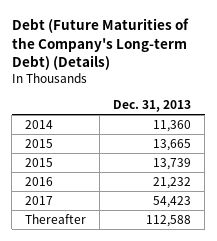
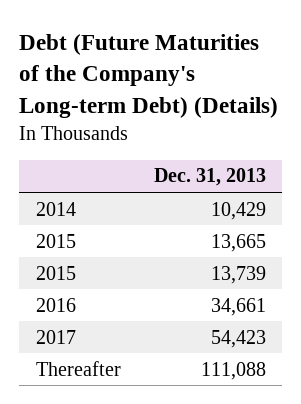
[153,119,192,132] 11,360 -> [210,201,266,220] 10,429
[153,176,192,189] 21,232 -> [210,297,266,316] 34,661
[146,214,192,227] 112,588 -> [200,361,266,380] 111,088

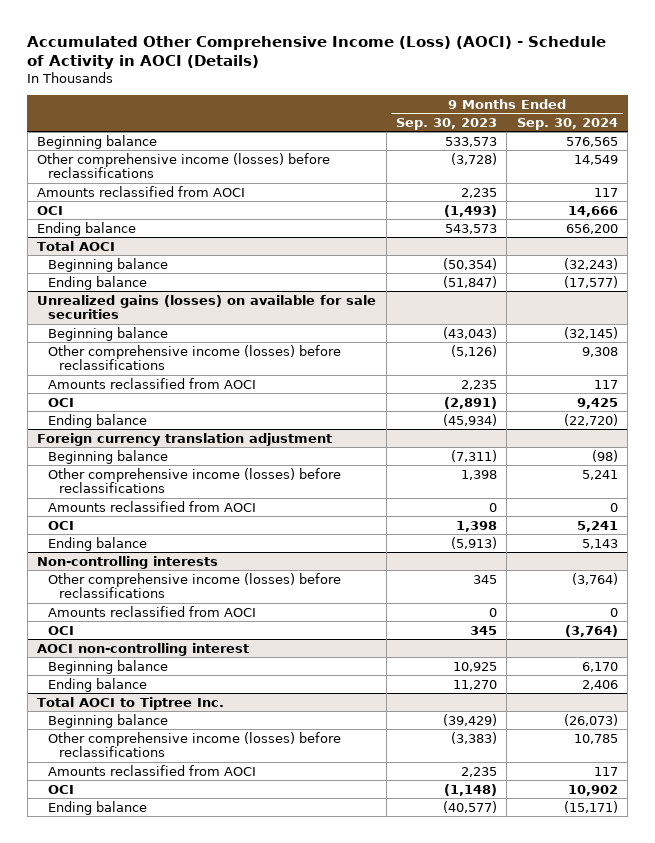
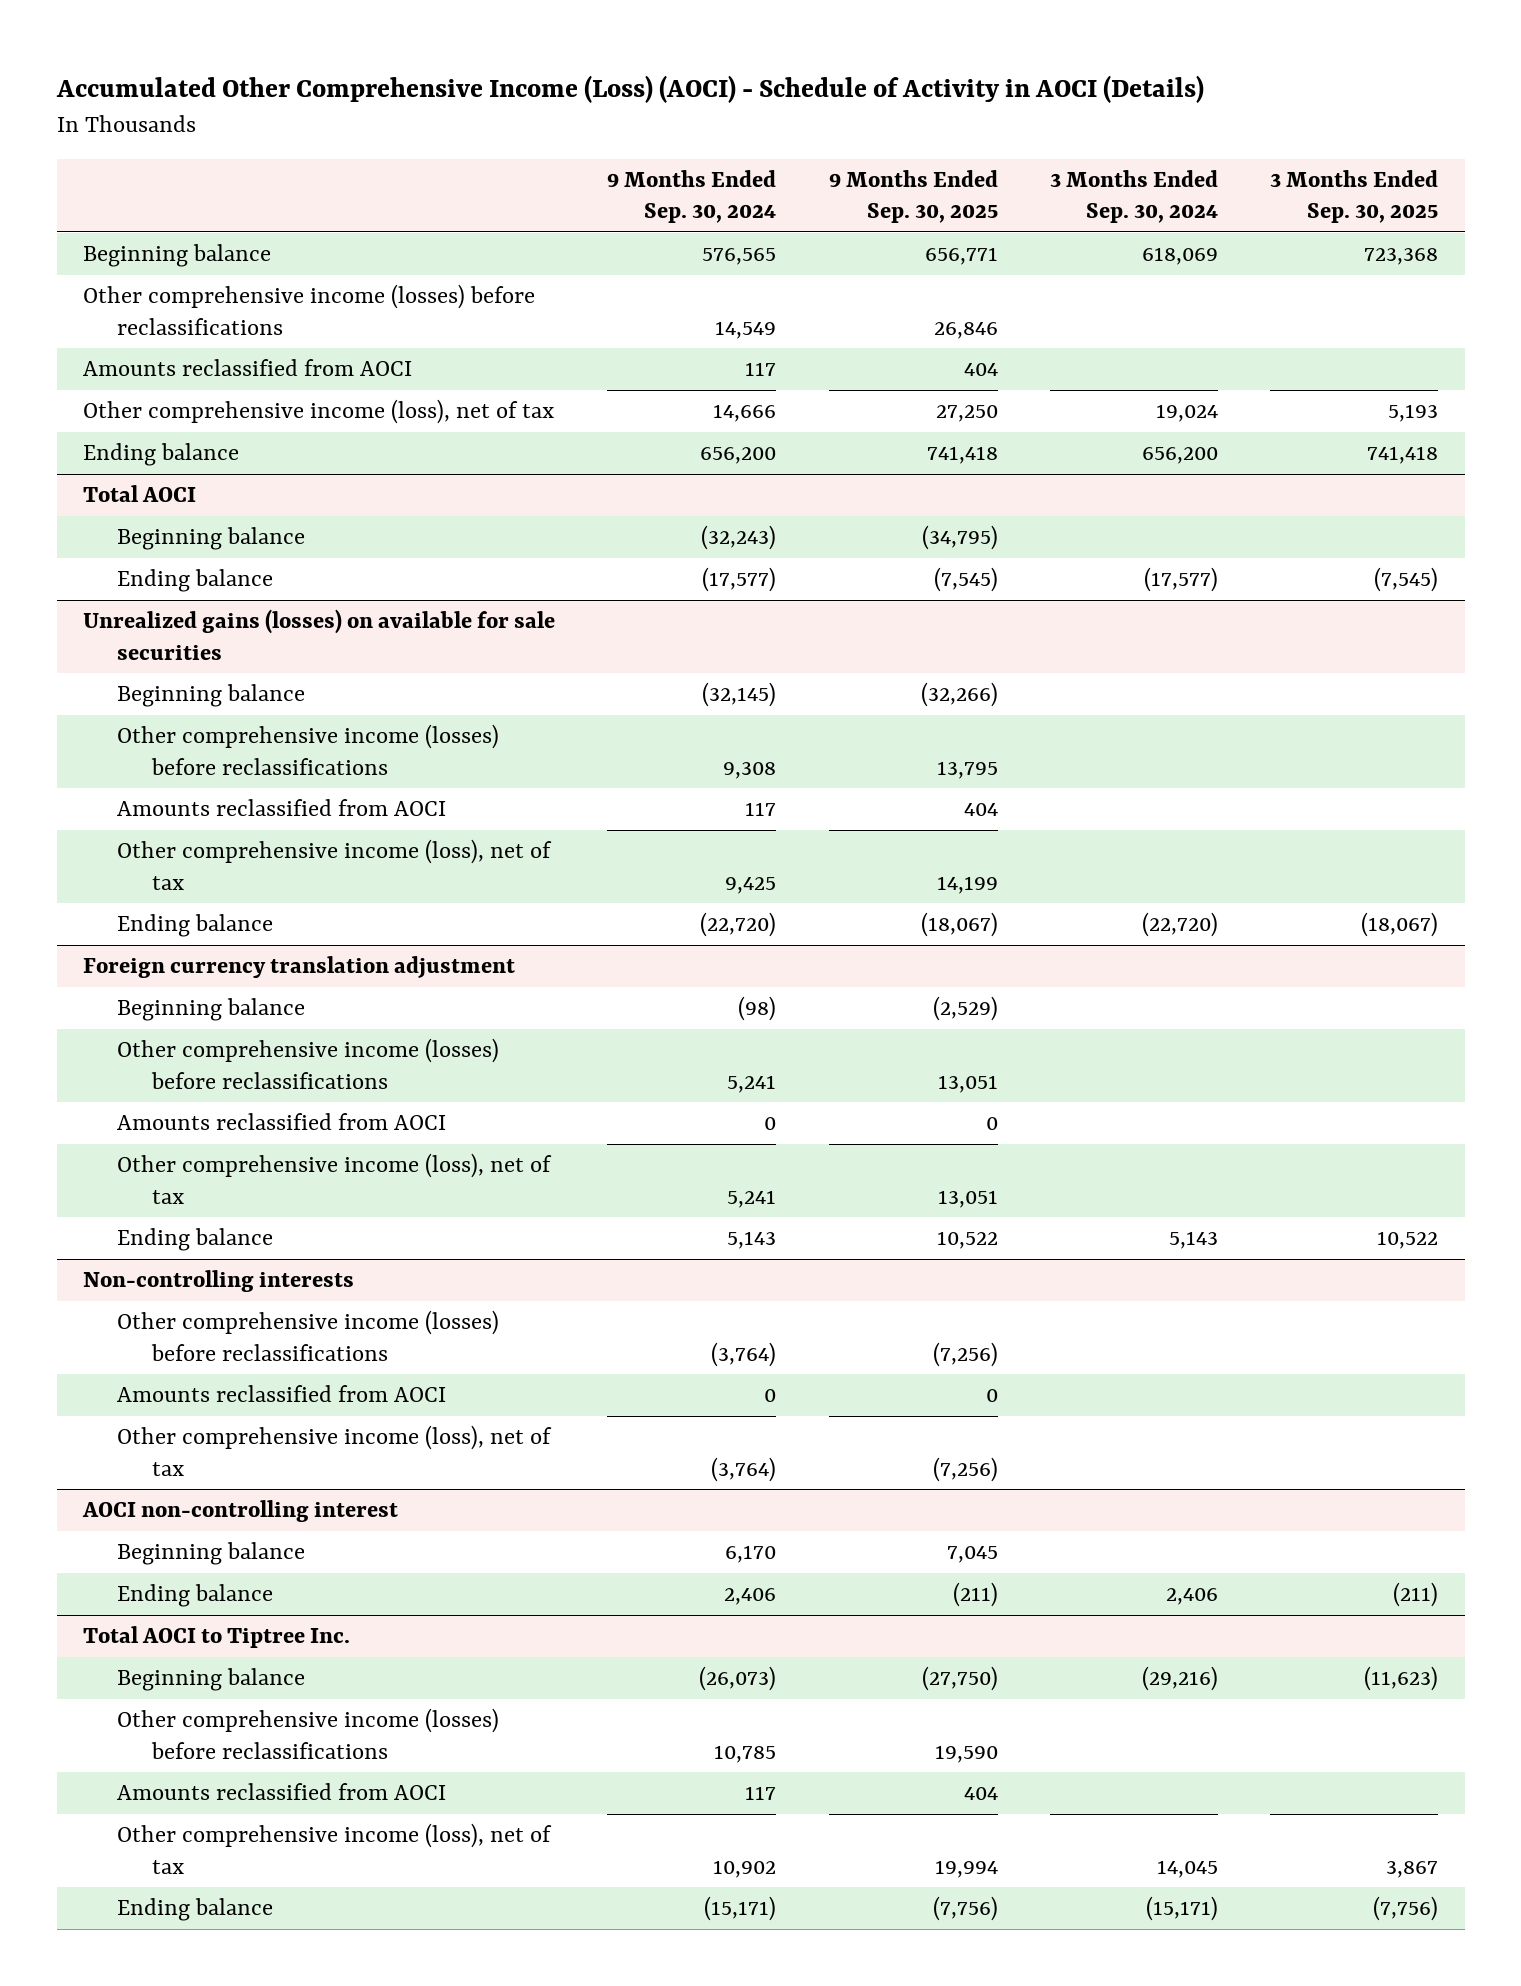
[395,117,497,130] Sep. 30, 2023 -> none
none -> [828,169,998,224] 9 Months Ended Sep. 30, 2025
none -> [1049,169,1218,224] 3 Months Ended Sep. 30, 2024
none -> [1270,169,1439,224] 3 Months Ended Sep. 30, 2025
[37,205,64,215] OCI -> [82,399,554,425] Other comprehensive income (loss), net of tax
[48,397,75,407] OCI -> [117,839,553,890] Other comprehensive income (loss), net of tax
[48,520,75,530] OCI -> [117,1153,553,1204] Other comprehensive income (loss), net of tax
[48,625,75,635] OCI -> [117,1425,553,1476] Other comprehensive income (loss), net of tax
[48,784,75,794] OCI -> [117,1823,553,1874] Other comprehensive income (loss), net of tax

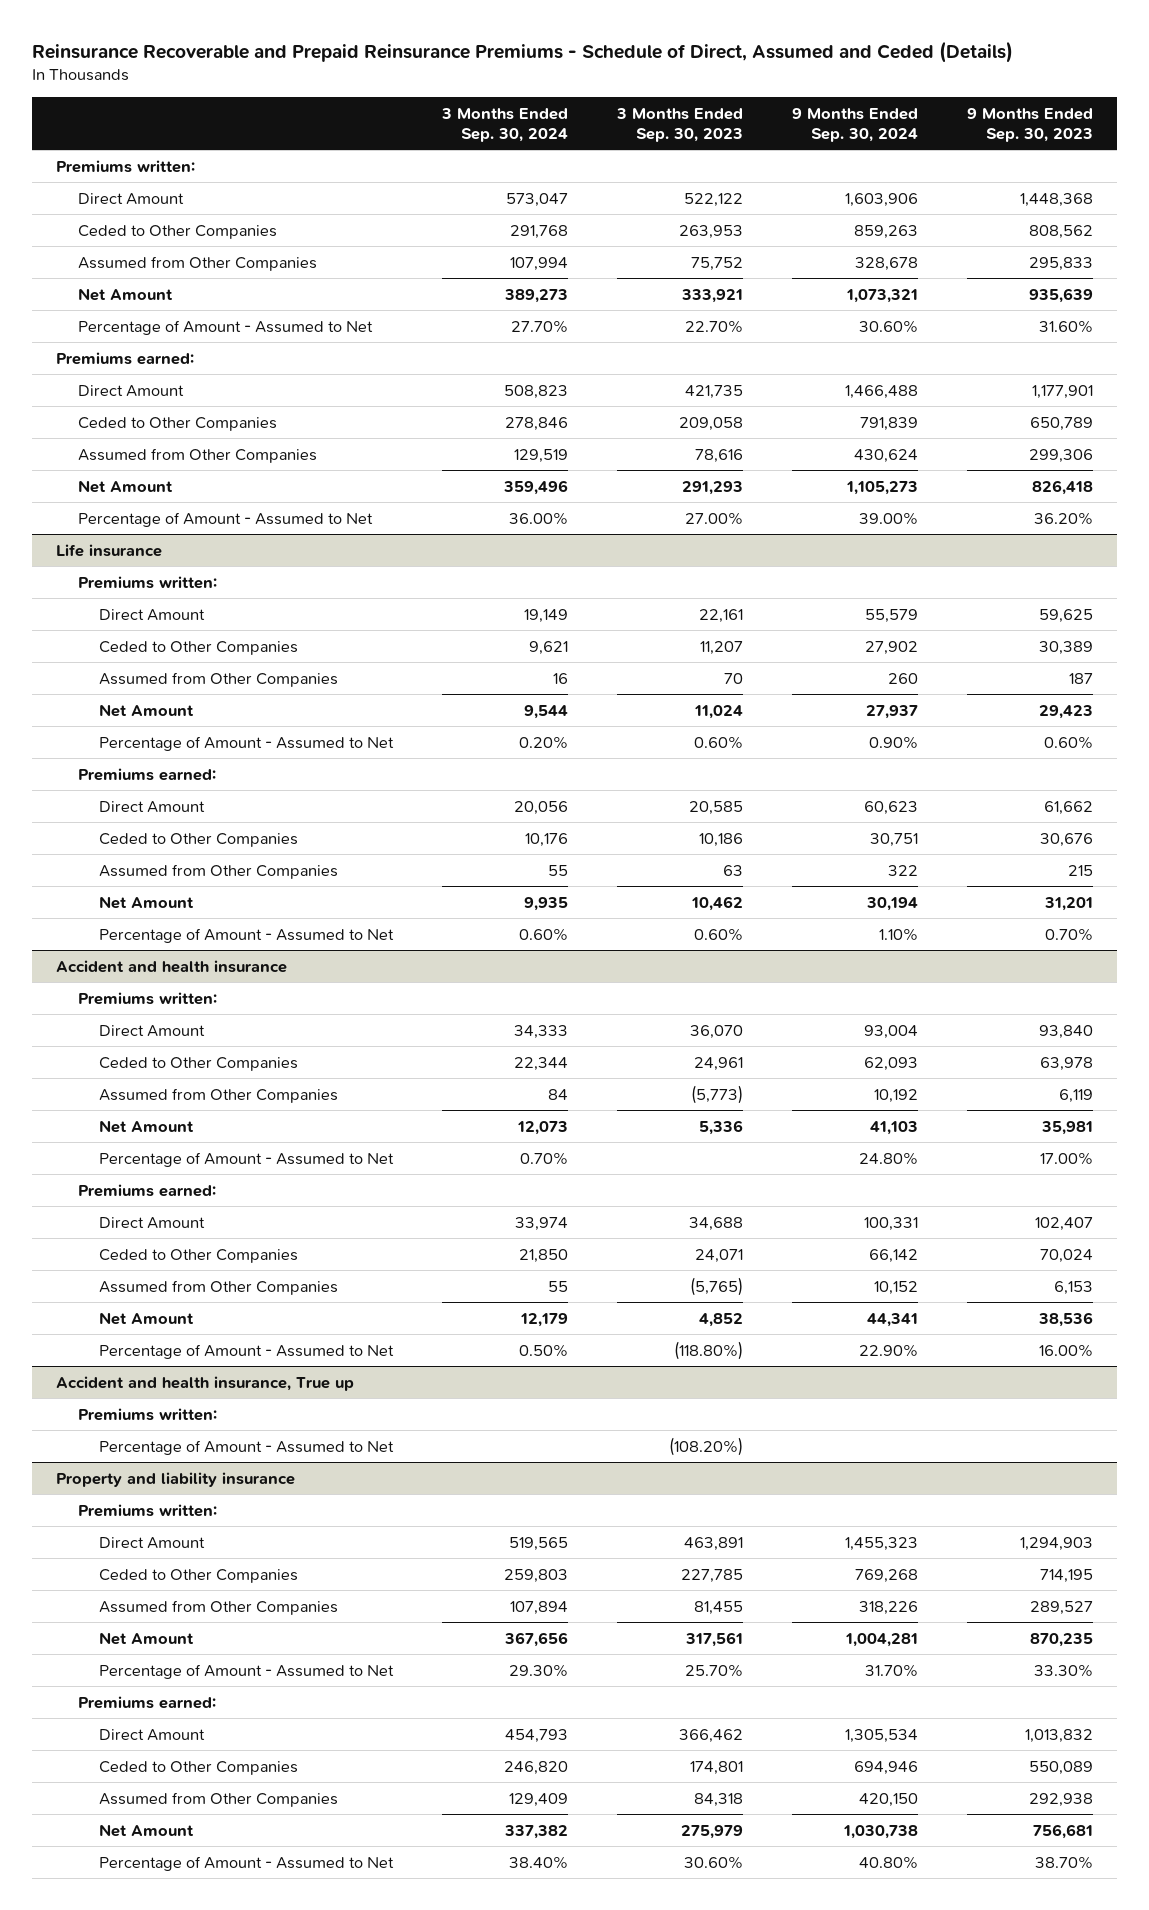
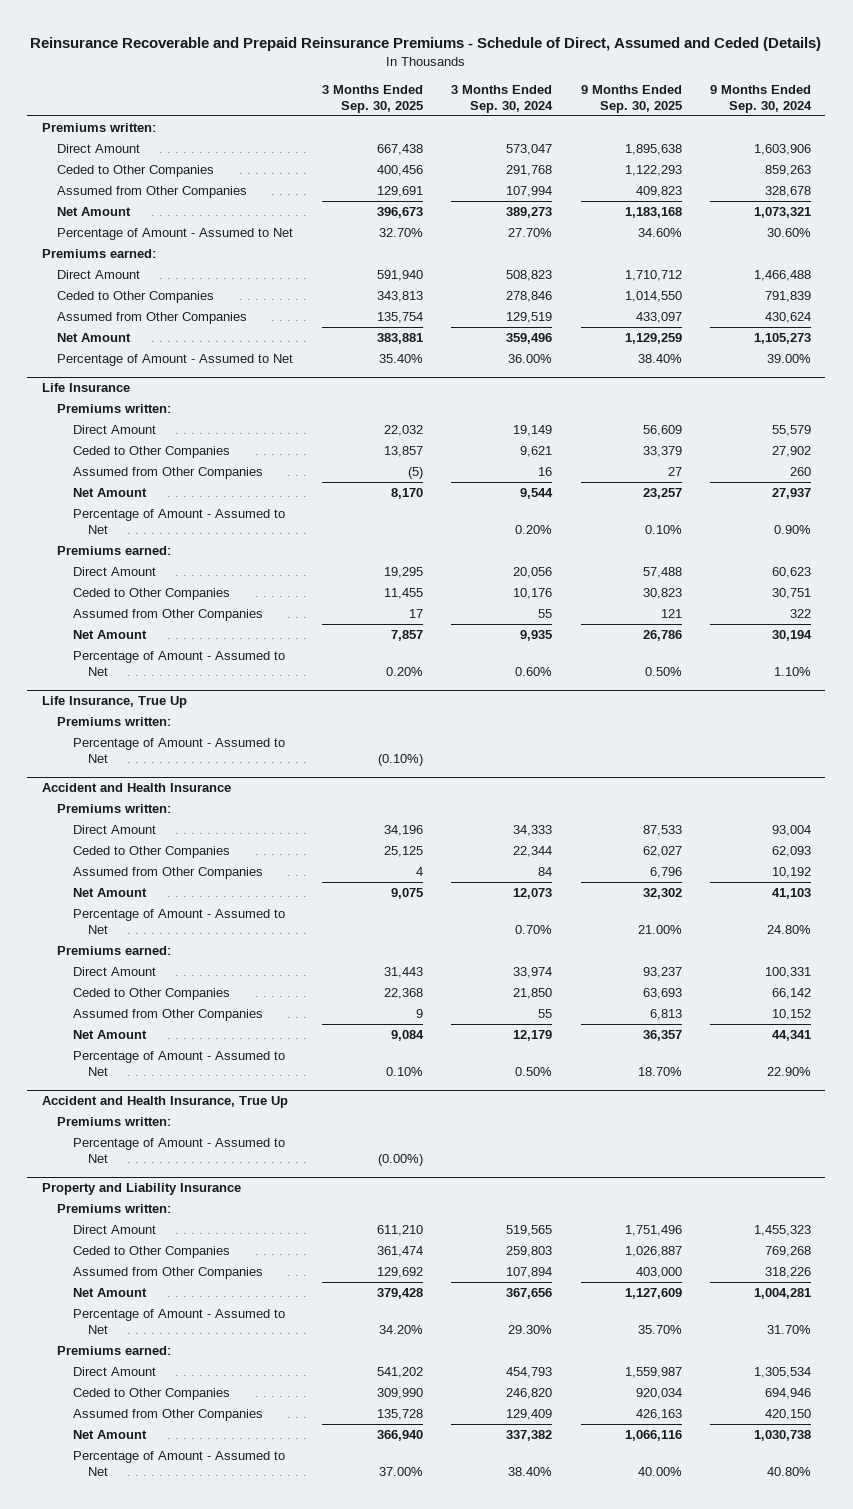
[616,107,744,142] 3 Months Ended Sep. 30, 2023 -> none
[966,107,1093,142] 9 Months Ended Sep. 30, 2023 -> none
none -> [321,84,423,113] 3 Months Ended Sep. 30, 2025
none -> [580,84,682,113] 9 Months Ended Sep. 30, 2025
[56,543,163,557] Life insurance -> [41,383,130,393] Life Insurance
[56,959,288,973] Accident and health insurance -> none
none -> [41,696,187,709] Life Insurance, True Up
none -> [72,738,285,764] Percentage of Amount - Assumed to Net
none -> [41,783,231,793] Accident and Health Insurance
none -> [57,804,172,814] Premiums written:
[56,1375,355,1391] Accident and health insurance, True up -> [41,1096,288,1109] Accident and Health Insurance, True Up
[56,1471,296,1487] Property and liability insurance -> [41,1183,241,1196] Property and Liability Insurance

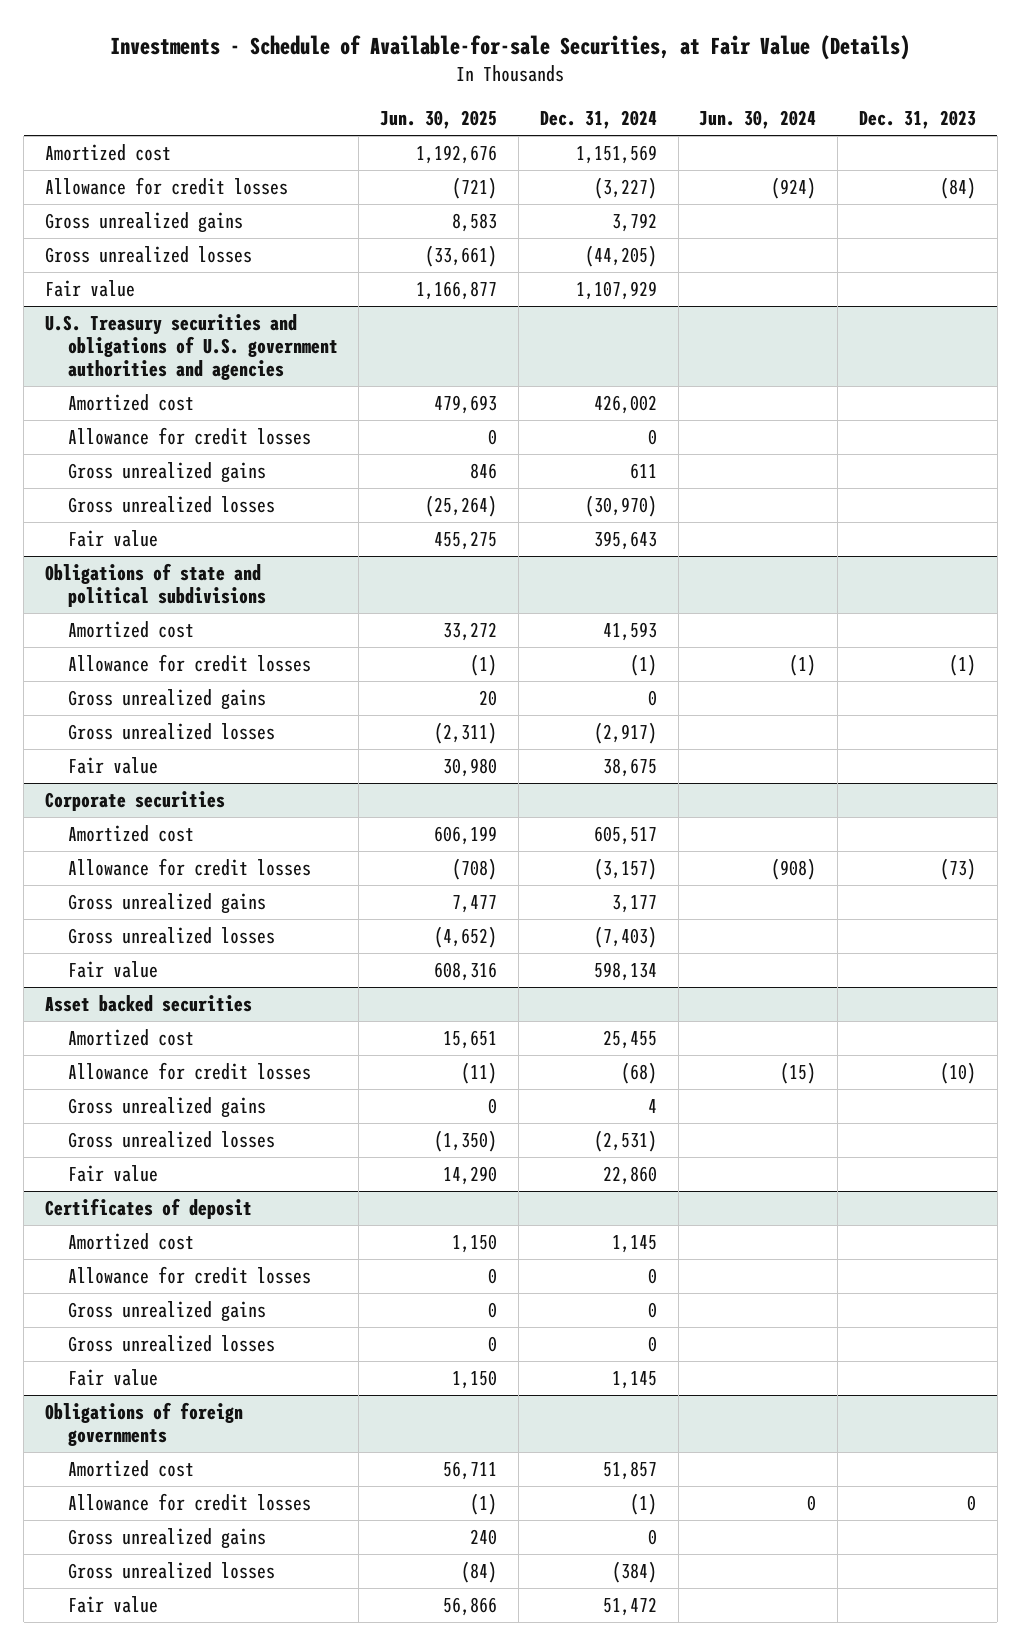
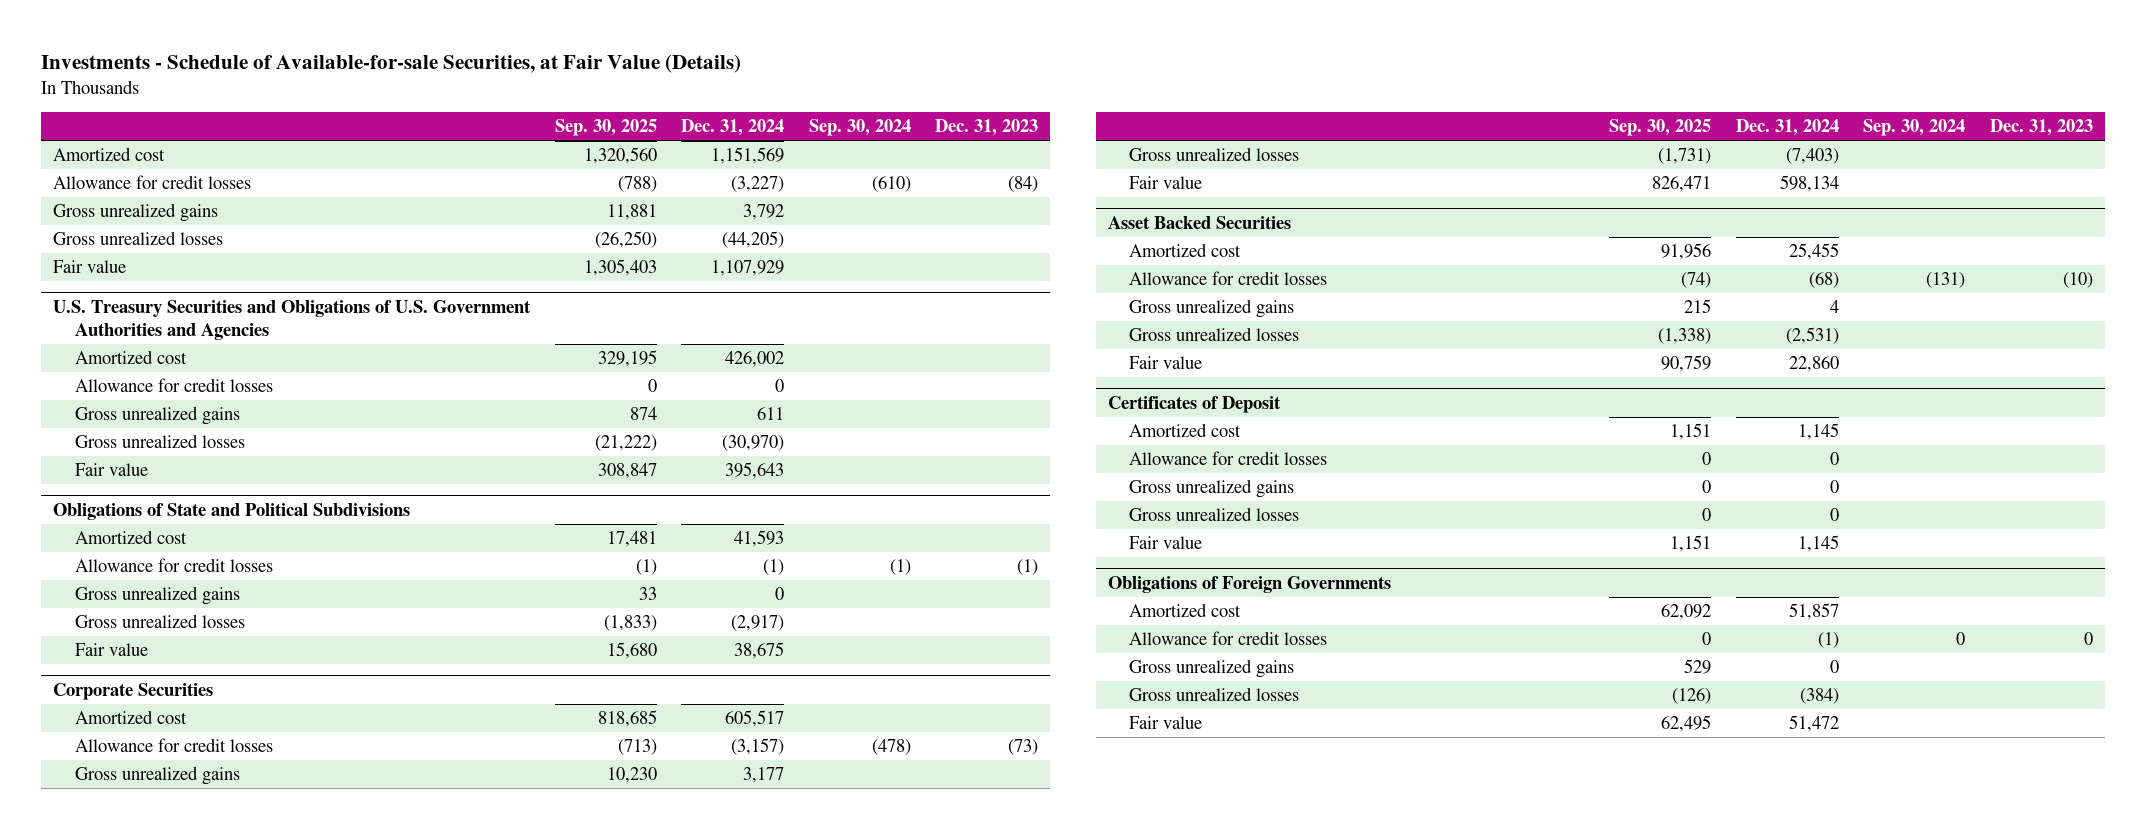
[380,110,498,130] Jun. 30, 2025 -> none
[699,110,817,130] Jun. 30, 2024 -> none
none -> [554,119,657,137] Sep. 30, 2025
none -> [808,119,911,137] Sep. 30, 2024
[45,314,338,380] U.S. Treasury securities and obligations of U.S. government authorities and agencies -> [53,299,532,340] U.S. Treasury Securities and Obligations of U.S. Government Authorities and Agencies
[45,563,266,608] Obligations of state and political subdivisions -> [53,502,411,520] Obligations of State and Political Subdivisions
[45,791,226,812] Corporate securities -> [53,682,214,700] Corporate Securities
[45,995,253,1013] Asset backed securities -> [1107,215,1291,229] Asset Backed Securities
[45,1198,253,1220] Certificates of deposit -> [1107,395,1281,413] Certificates of Deposit
[45,1402,244,1447] Obligations of foreign governments -> [1107,575,1391,593] Obligations of Foreign Governments

